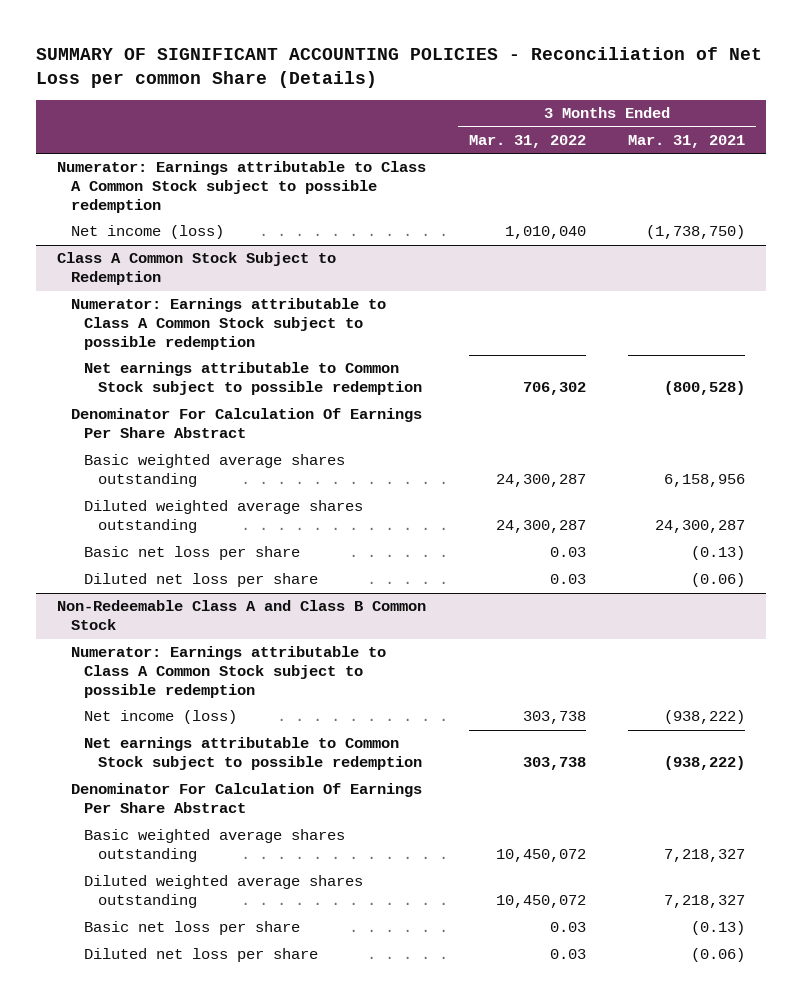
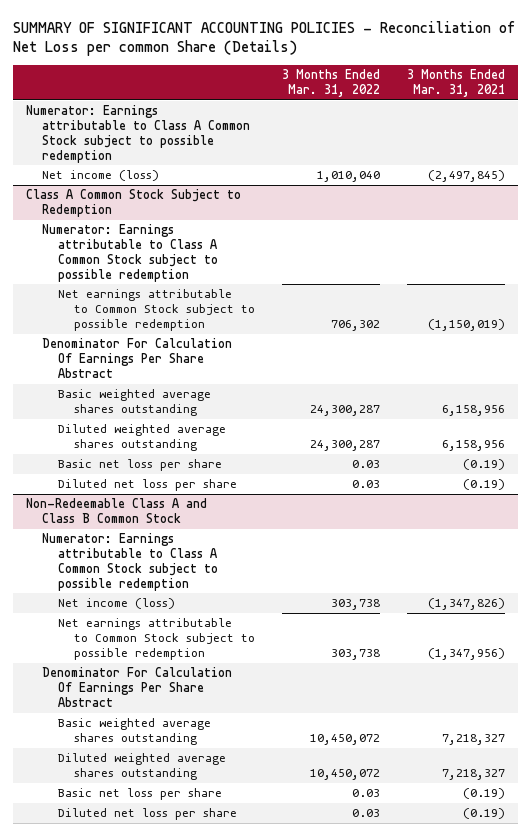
[646,225,746,240] (1,738,750) -> [427,170,505,183] (2,497,845)
[664,381,746,396] (800,528) -> [427,319,505,332] (1,150,019)
[655,520,746,534] 24,300,287 -> [441,440,505,452] 6,158,956
[691,546,746,561] (0.13) -> [462,459,505,471] (0.19)
[691,573,746,588] (0.06) -> [462,479,505,491] (0.19)
[664,710,746,725] (938,222) -> [427,598,505,611] (1,347,826)
[664,756,746,771] (938,222) -> [427,648,505,661] (1,347,956)
[691,921,746,936] (0.13) -> [462,788,505,800] (0.19)
[691,948,746,963] (0.06) -> [462,808,505,820] (0.19)

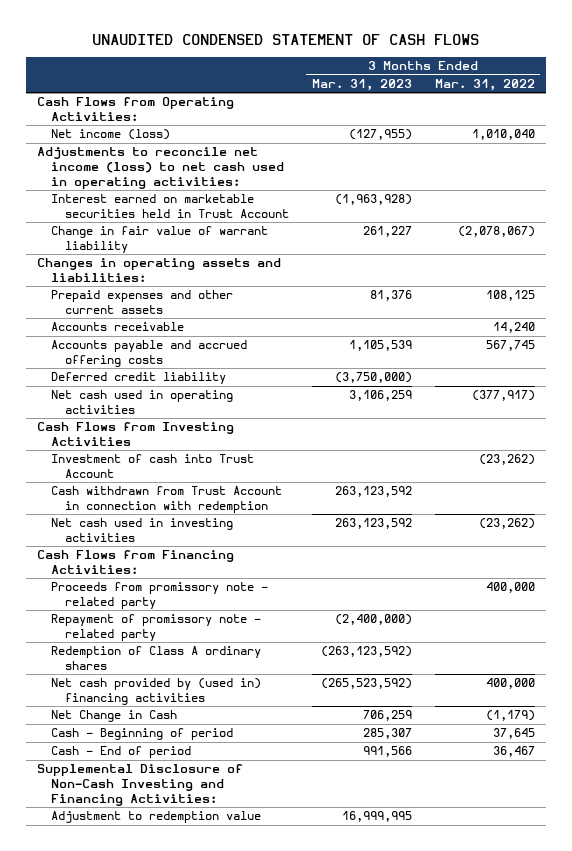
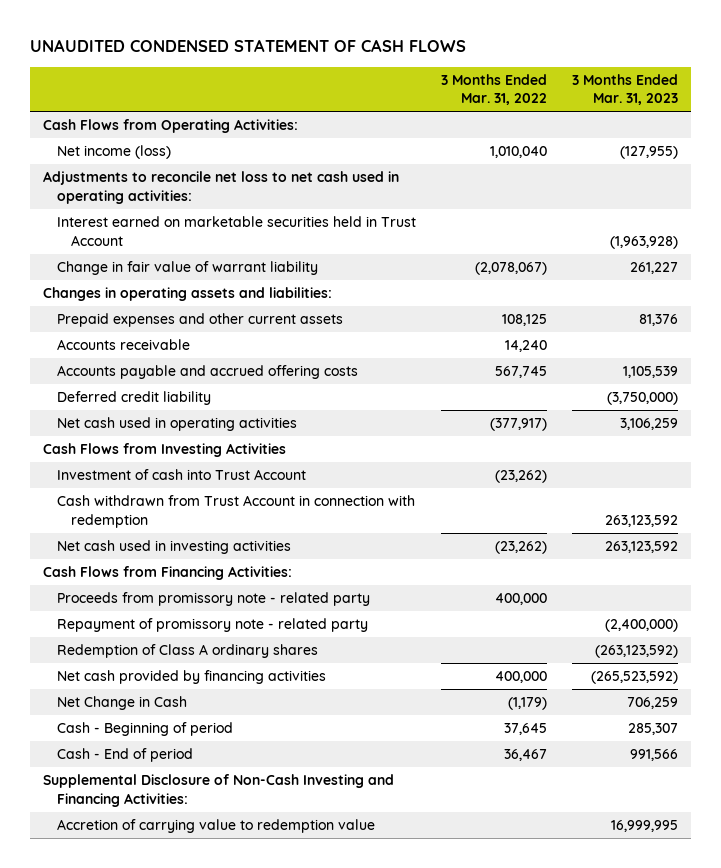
[37,147,285,189] Adjustments to reconcile net income (loss) to net cash used in operating activities: -> [43,171,400,204] Adjustments to reconcile net loss to net cash used in operating activities:
[51,678,262,706] Net cash provided by (used in) financing activities -> [56,670,326,685] Net cash provided by financing activities
[51,811,262,824] Adjustment to redemption value -> [56,819,375,834] Accretion of carrying value to redemption value

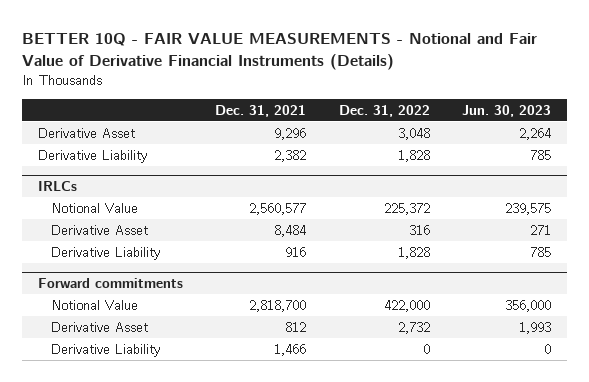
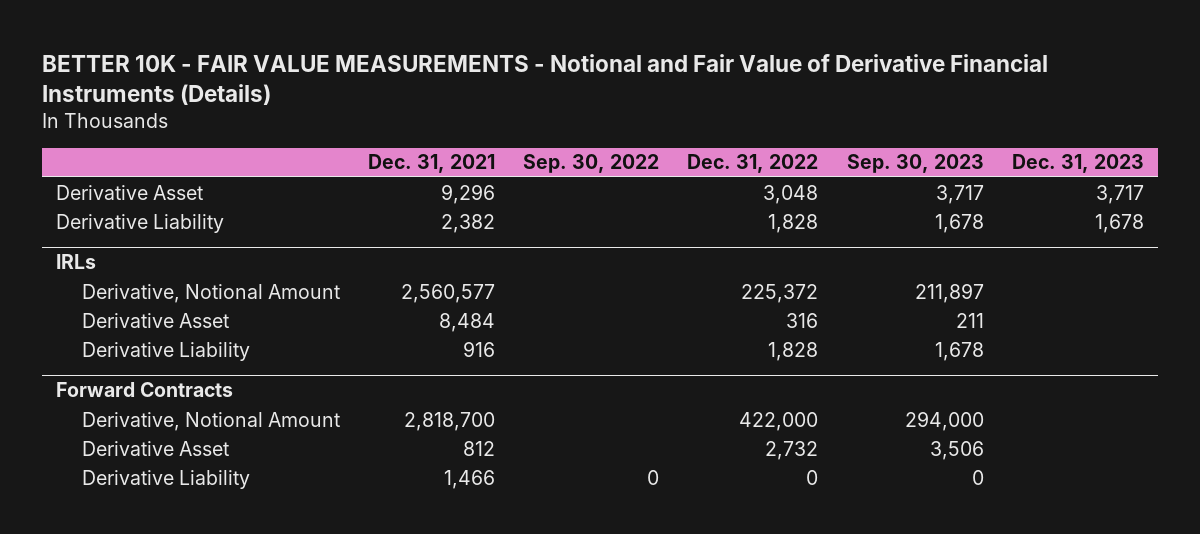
[21,32,537,70] BETTER 10Q - FAIR VALUE MEASUREMENTS - Notional and Fair Value of Derivative Financial Instruments (Details) -> [42,54,1049,106] BETTER 10K - FAIR VALUE MEASUREMENTS - Notional and Fair Value of Derivative Financial Instruments (Details)
[462,104,552,117] Jun. 30, 2023 -> none
none -> [523,154,660,174] Sep. 30, 2022
none -> [846,154,984,174] Sep. 30, 2023
none -> [1011,154,1144,174] Dec. 31, 2023
[38,180,78,191] IRLCs -> [56,254,97,270] IRLs
[50,202,138,213] Notional Value -> [82,283,341,303] Derivative, Notional Amount
[38,277,184,288] Forward commitments -> [56,382,234,398] Forward Contracts
[50,299,138,310] Notional Value -> [82,411,341,431] Derivative, Notional Amount

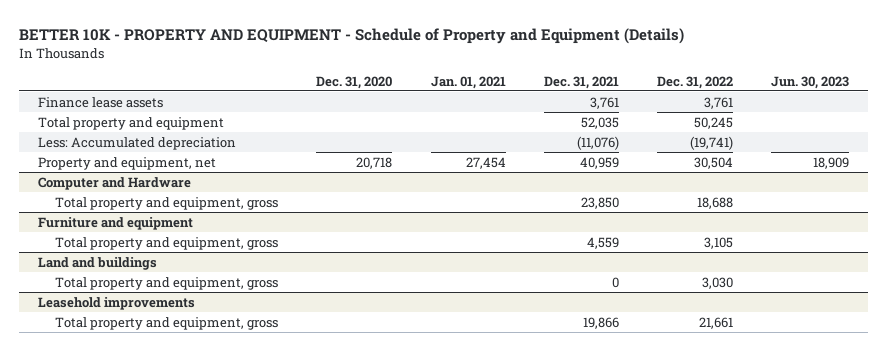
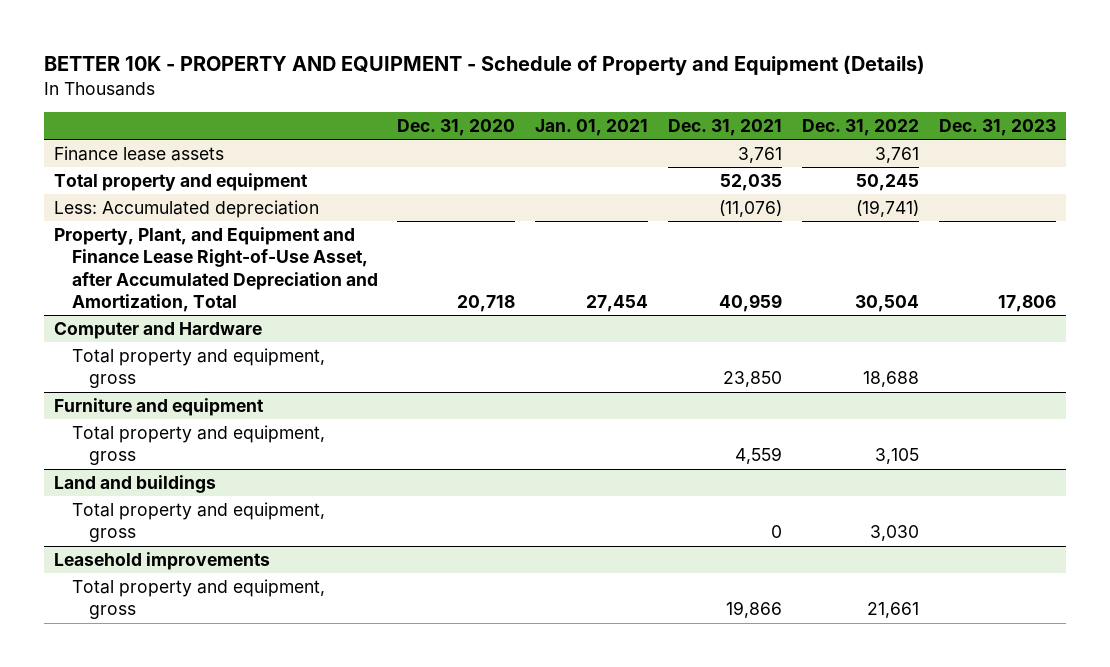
[771,75,850,89] Jun. 30, 2023 -> none
none -> [939,119,1057,137] Dec. 31, 2023
[38,156,217,170] Property and equipment, net -> [54,226,378,313] Property, Plant, and Equipment and Finance Lease Right-of-Use Asset, after Accumulated Depreciation and Amortization, Total

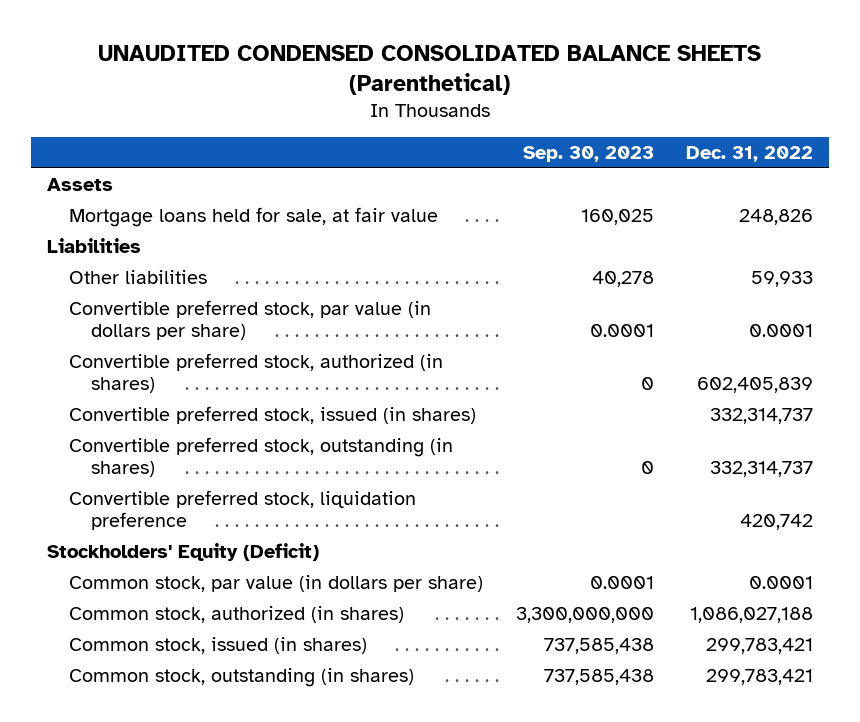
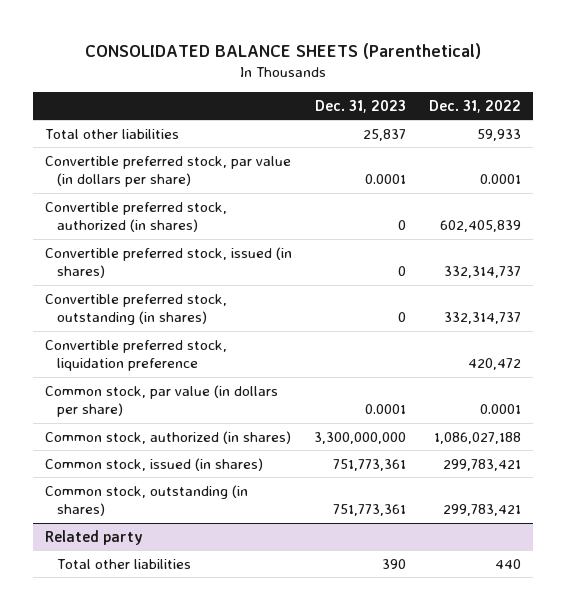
[97,45,761,96] UNAUDITED CONDENSED CONSOLIDATED BALANCE SHEETS (Parenthetical) -> [84,42,481,59] CONSOLIDATED BALANCE SHEETS (Parenthetical)
[522,145,654,162] Sep. 30, 2023 -> none
none -> [315,99,407,113] Dec. 31, 2023
[47,177,114,191] Assets -> none
[69,206,439,227] Mortgage loans held for sale, at fair value -> none
[47,237,142,253] Liabilities -> none
[69,269,208,284] Other liabilities -> [44,128,179,139] Total other liabilities
[47,542,320,561] Stockholders' Equity (Deficit) -> none
[739,514,813,531] 420,742 -> [468,358,522,371] 420,472
none -> [44,529,143,545] Related party
none -> [57,558,192,569] Total other liabilities

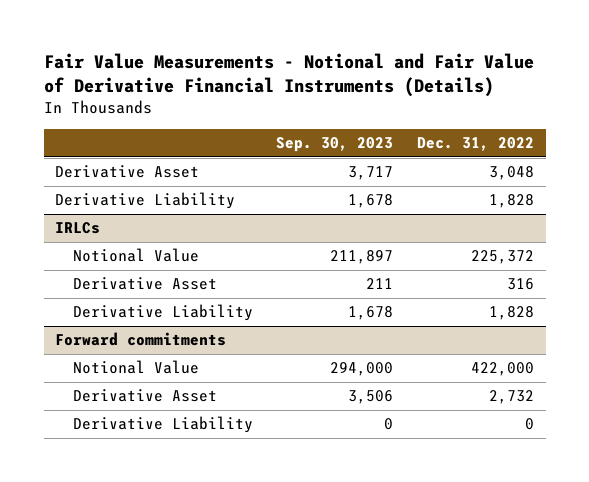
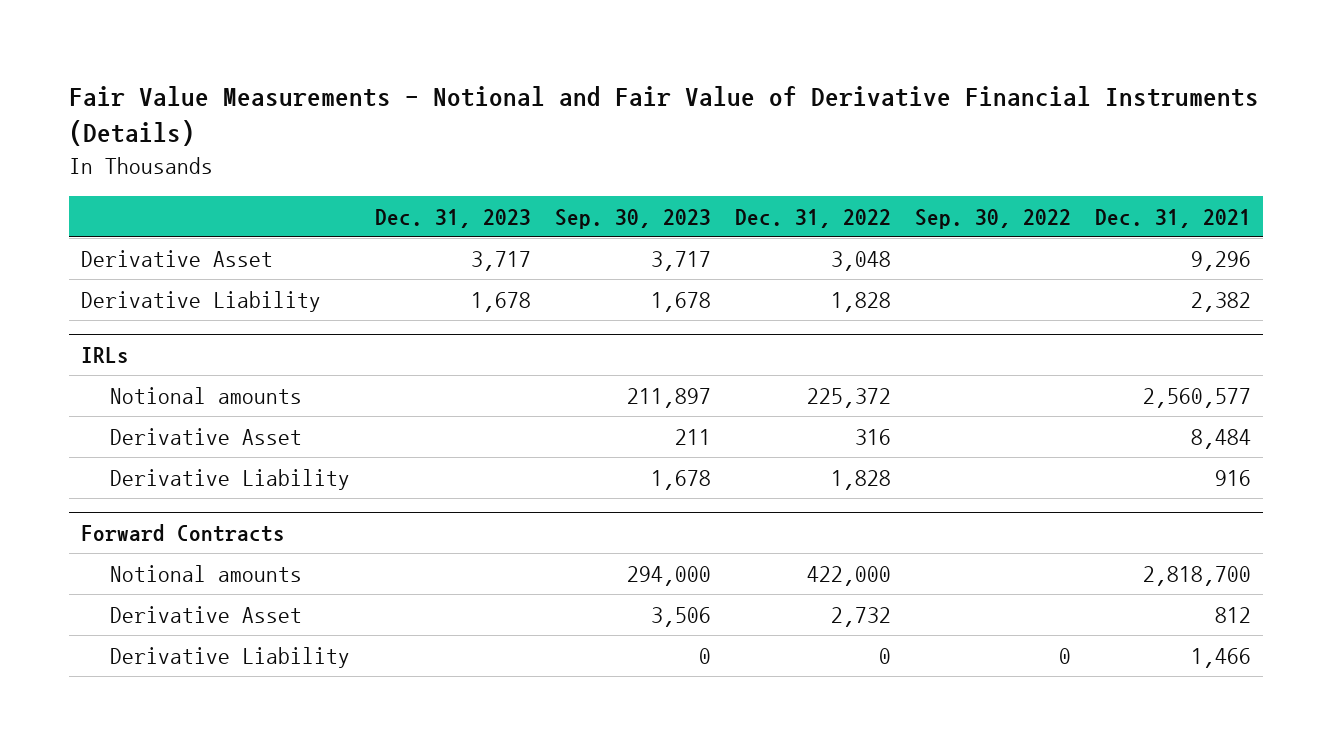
none -> [374,208,531,228] Dec. 31, 2023
none -> [915,208,1072,229] Sep. 30, 2022
none -> [1095,208,1252,228] Dec. 31, 2021
[55,222,101,235] IRLCs -> [81,347,130,364] IRLs
[72,248,199,263] Notional Value -> [110,387,303,405] Notional amounts
[55,332,227,347] Forward commitments -> [81,524,286,543] Forward Contracts
[72,360,199,375] Notional Value -> [110,565,303,583] Notional amounts

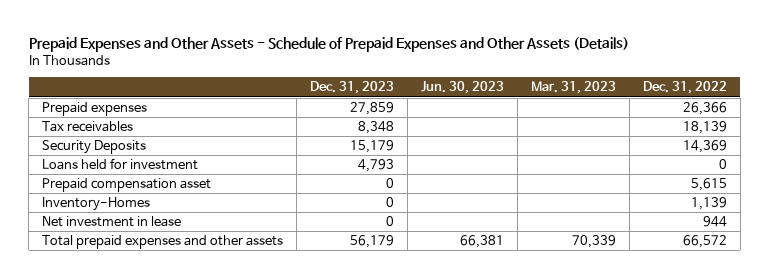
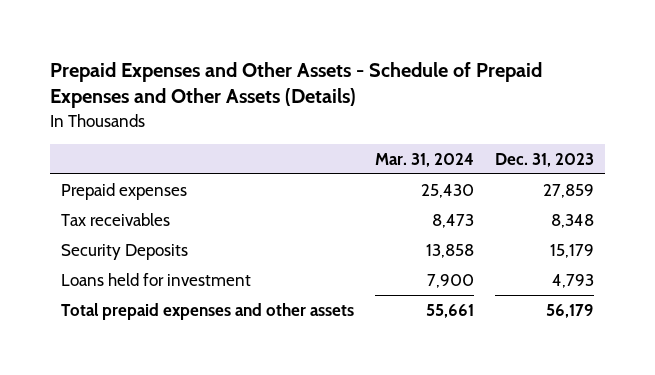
[421,81,505,95] Jun. 30, 2023 -> none
[530,81,616,95] Mar. 31, 2023 -> none
[642,81,727,95] Dec. 31, 2022 -> none
none -> [374,152,474,167] Mar. 31, 2024
[42,178,212,193] Prepaid compensation asset -> none
[42,197,151,212] Inventory-Homes -> none
[42,216,182,228] Net investment in lease -> none

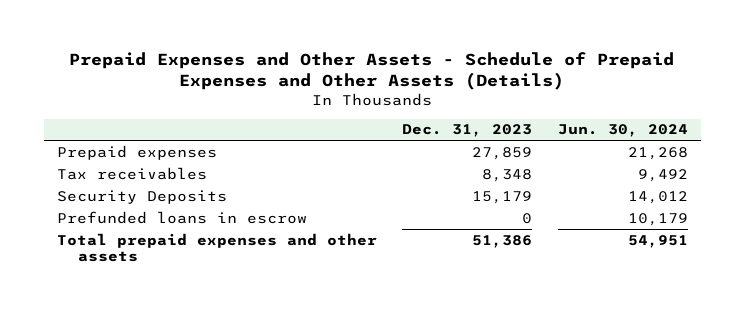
[374,152,474,167] Mar. 31, 2024 -> none
none -> [558,124,689,138] Jun. 30, 2024
[60,272,251,286] Loans held for investment -> none
none -> [56,210,307,224] Prefunded loans in escrow
[546,303,595,318] 56,179 -> [472,234,533,248] 51,386

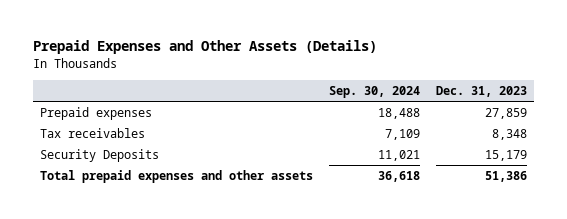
[69,51,675,91] Prepaid Expenses and Other Assets - Schedule of Prepaid Expenses and Other Assets (Details) -> [32,40,377,55] Prepaid Expenses and Other Assets (Details)
[558,124,689,138] Jun. 30, 2024 -> none
none -> [329,85,421,98] Sep. 30, 2024
[56,210,307,224] Prefunded loans in escrow -> none

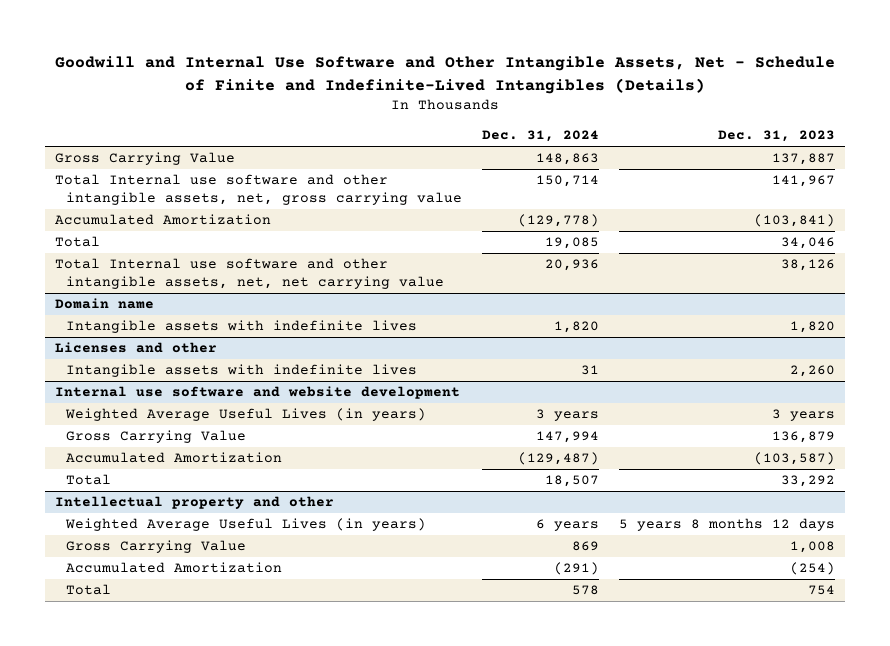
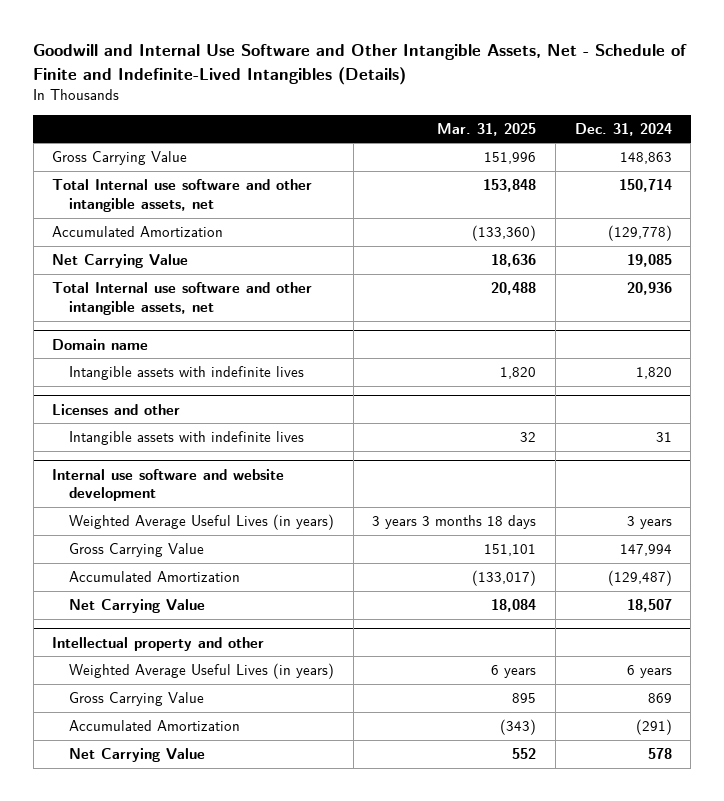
[717,130,835,143] Dec. 31, 2023 -> none
none -> [437,122,537,136] Mar. 31, 2025
[54,174,462,205] Total Internal use software and other intangible assets, net, gross carrying value -> [52,179,313,212] Total Internal use software and other intangible assets, net
[54,236,100,248] Total -> [52,254,189,269] Net Carrying Value
[54,258,444,289] Total Internal use software and other intangible assets, net, net carrying value -> [52,282,313,315] Total Internal use software and other intangible assets, net
[65,474,111,486] Total -> [68,599,205,614] Net Carrying Value
[65,584,111,596] Total -> [68,748,205,763] Net Carrying Value

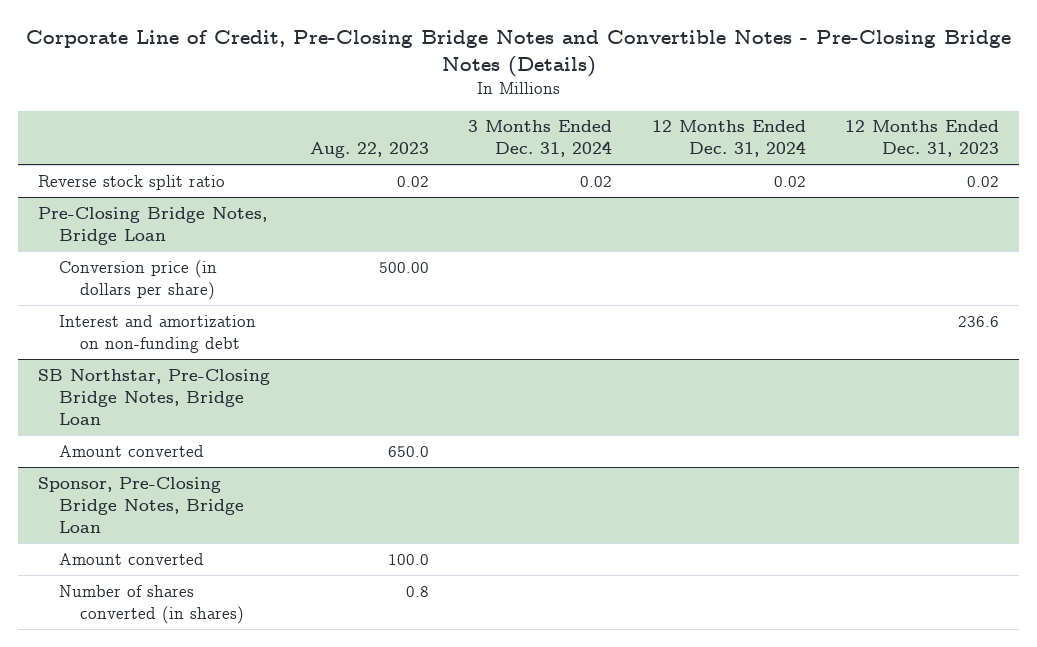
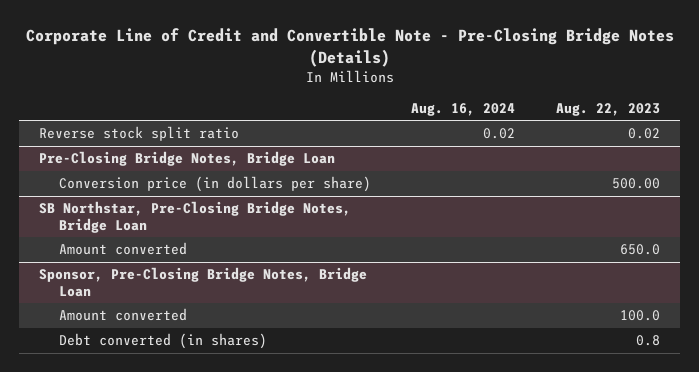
[25,30,1011,77] Corporate Line of Credit, Pre-Closing Bridge Notes and Convertible Notes - Pre-Closing Bridge Notes (Details) -> [25,27,674,67] Corporate Line of Credit and Convertible Note - Pre-Closing Bridge Notes (Details)
[468,120,613,158] 3 Months Ended Dec. 31, 2024 -> none
[651,120,806,158] 12 Months Ended Dec. 31, 2024 -> none
[845,120,1000,158] 12 Months Ended Dec. 31, 2023 -> none
none -> [411,102,516,116] Aug. 16, 2024
[58,314,256,353] Interest and amortization on non-funding debt -> none
[58,584,244,624] Number of shares converted (in shares) -> [58,333,267,350] Debt converted (in shares)

